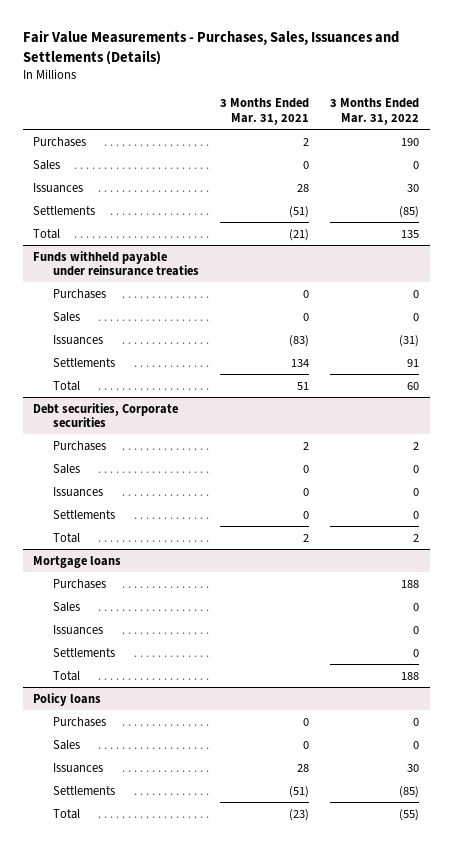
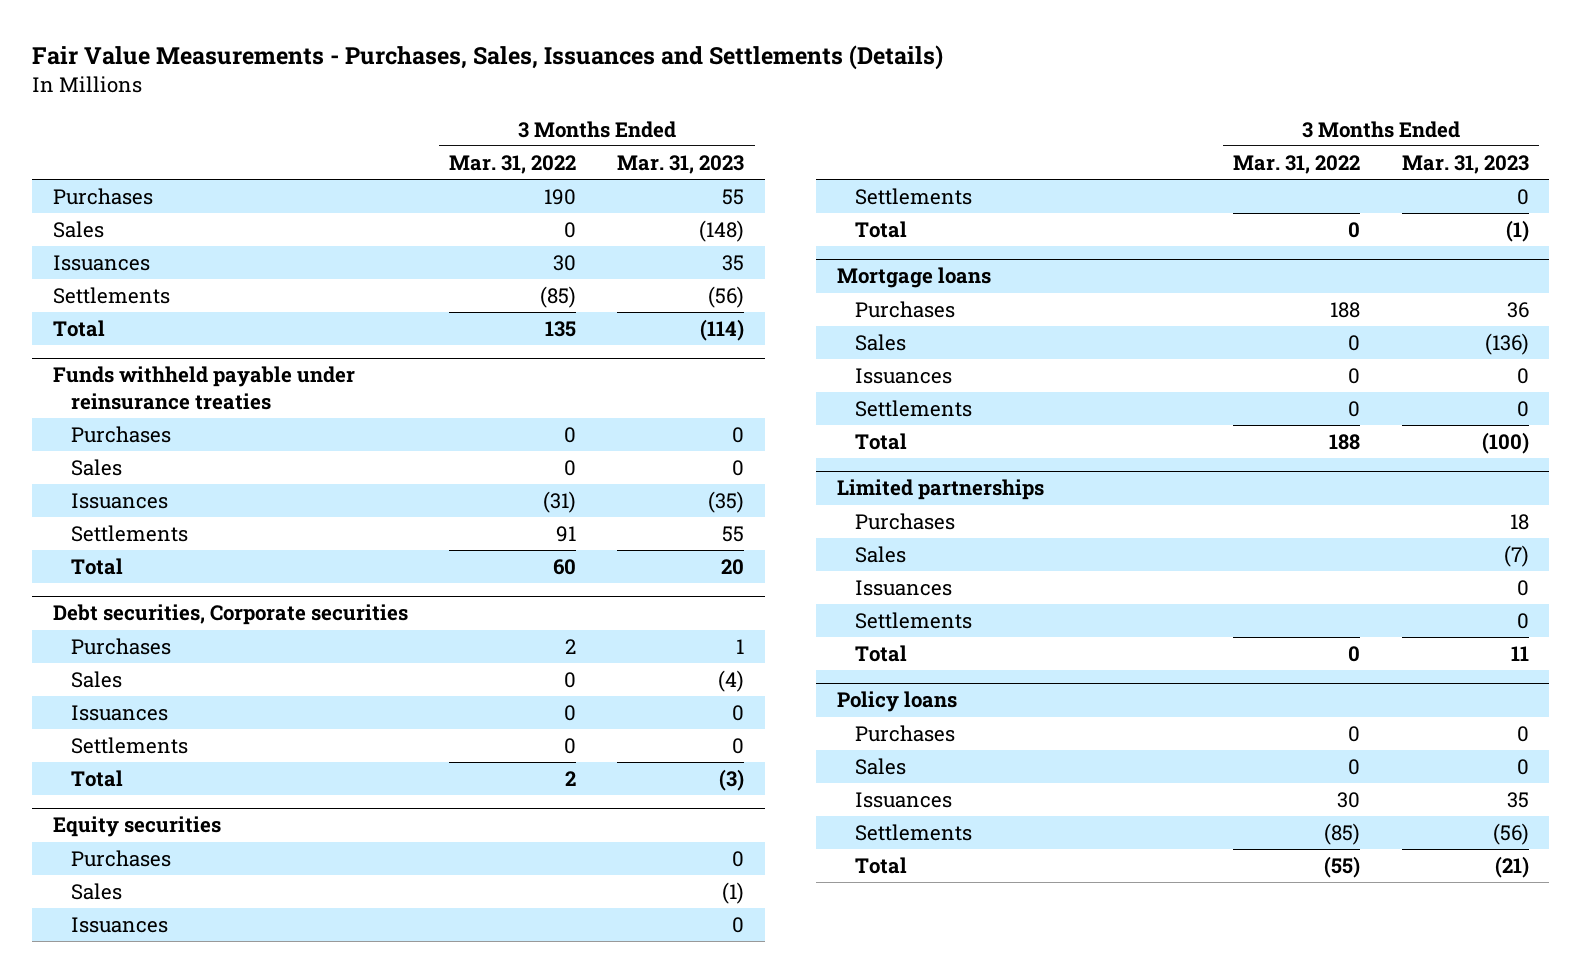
[219,98,309,125] 3 Months Ended Mar. 31, 2021 -> none
none -> [617,154,745,174] Mar. 31, 2023
none -> [52,816,221,838] Equity securities
none -> [71,850,172,868] Purchases
none -> [71,883,123,901] Sales
none -> [71,917,169,934] Issuances
none -> [855,188,973,206] Settlements
none -> [855,221,908,239] Total
none -> [837,479,1045,501] Limited partnerships
none -> [855,513,956,531] Purchases
none -> [855,546,907,564] Sales
none -> [855,580,953,597] Issuances
none -> [855,612,973,630] Settlements
none -> [855,645,908,663] Total

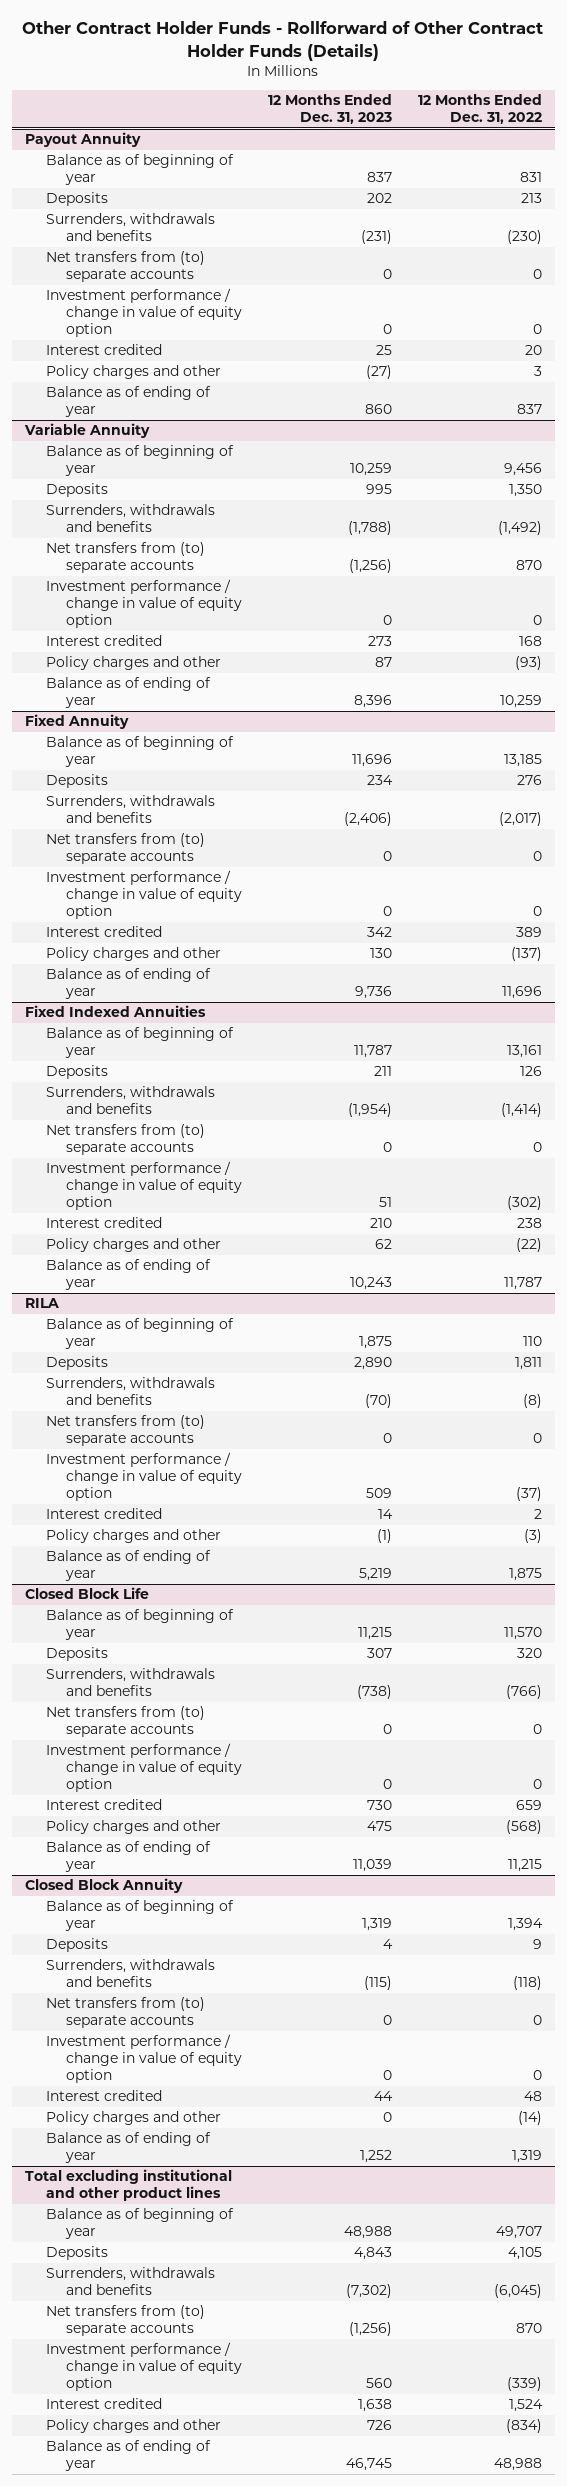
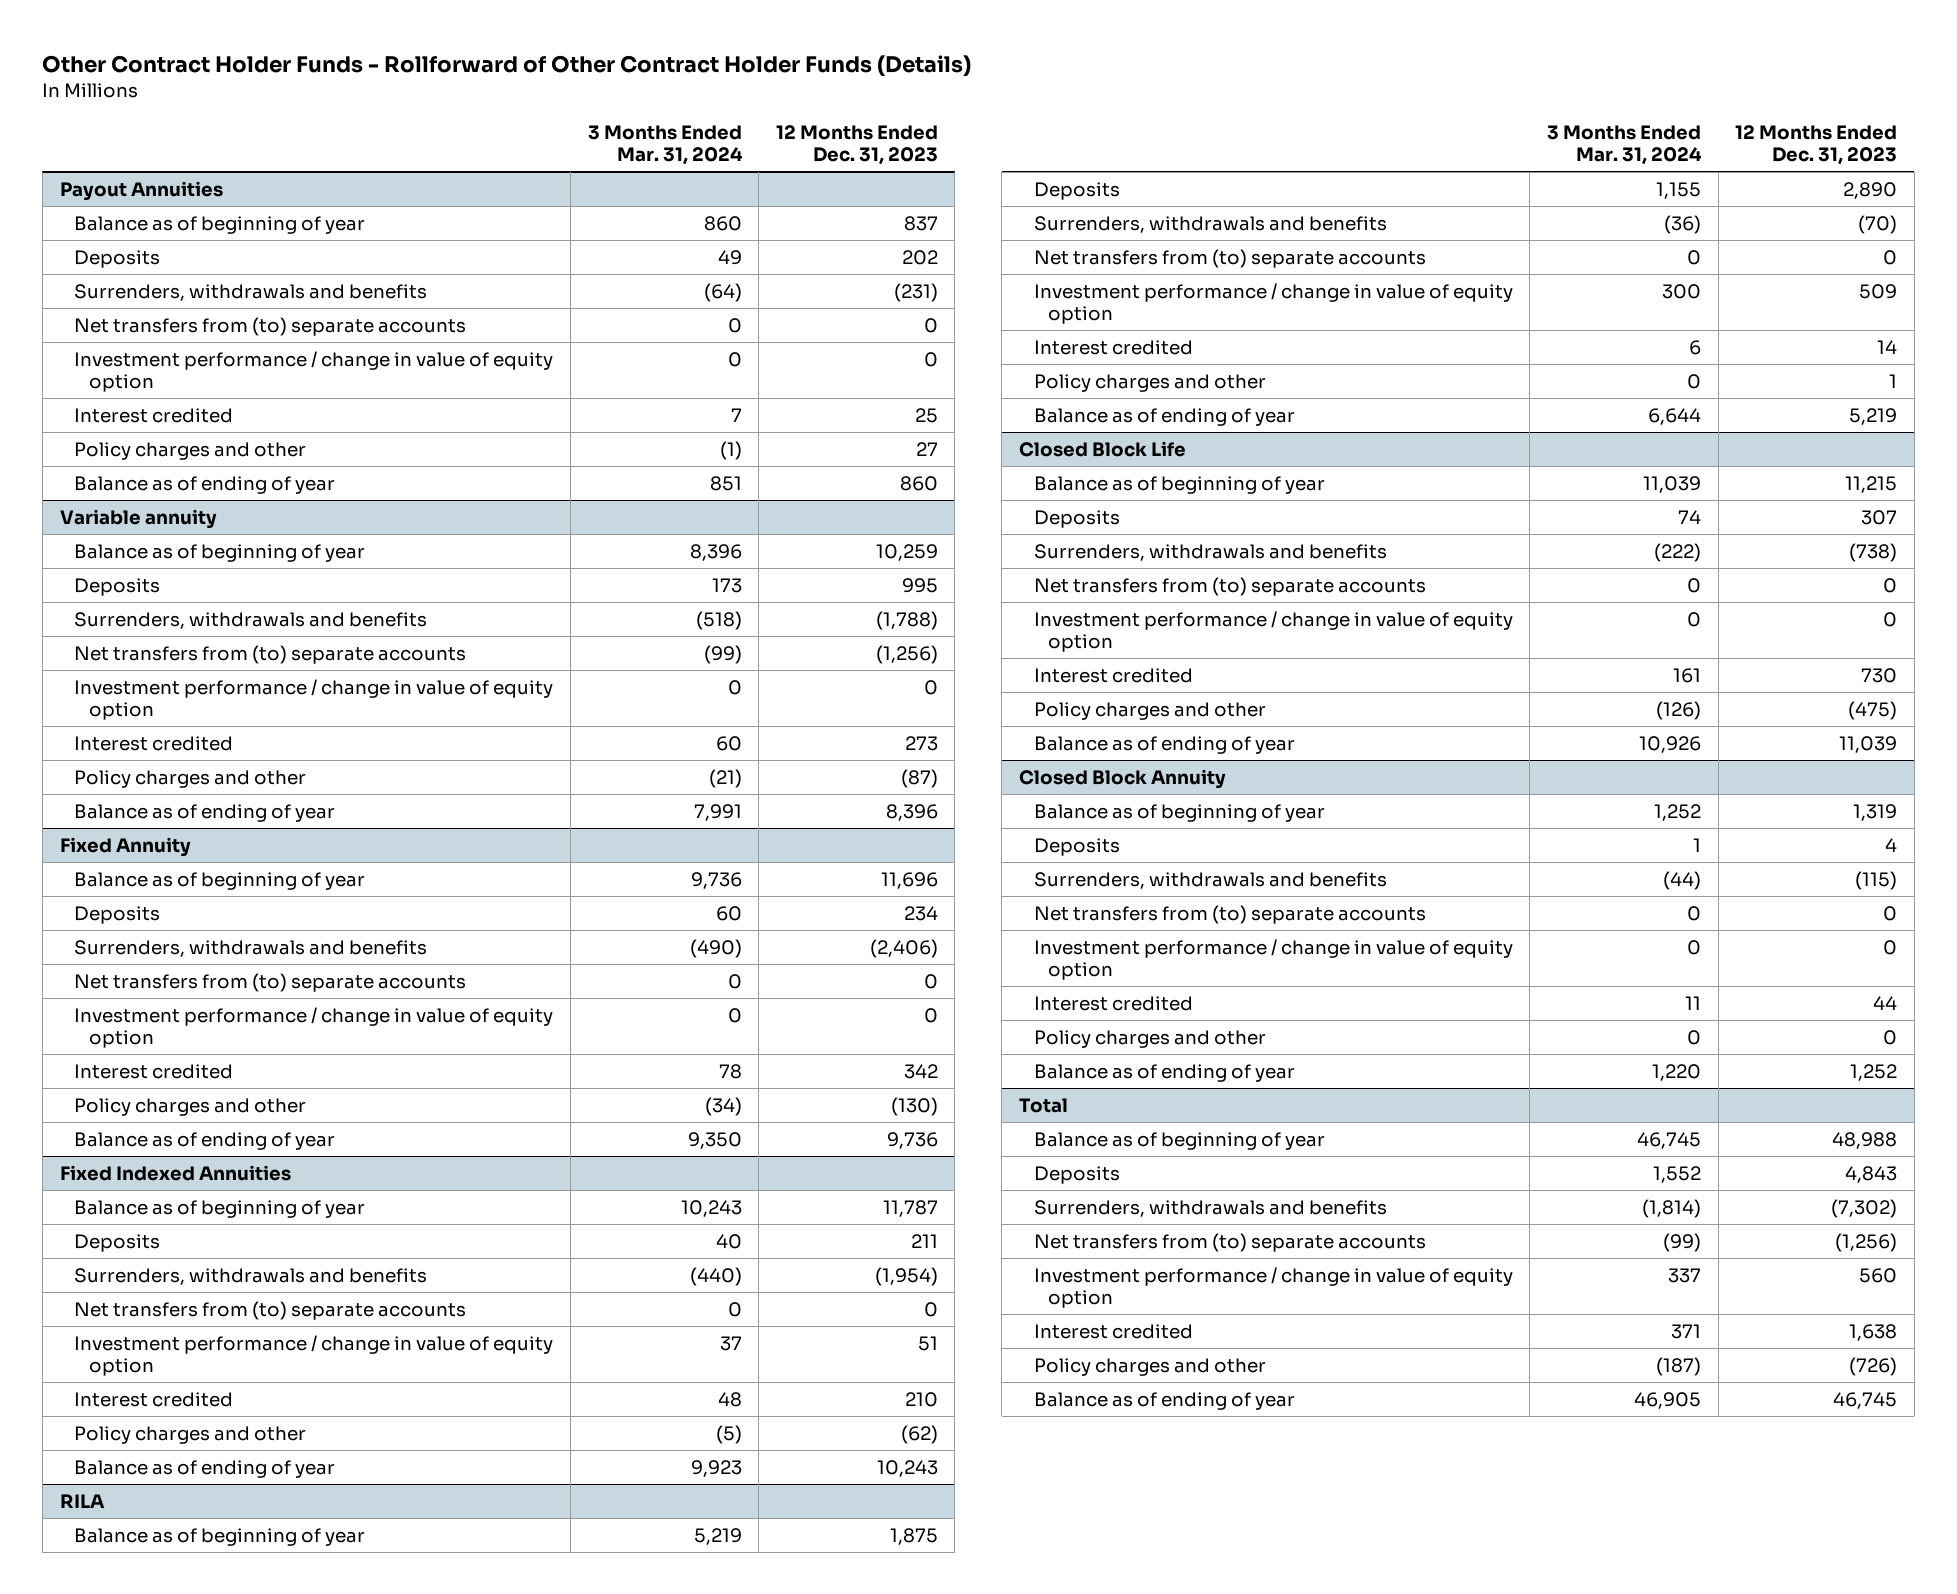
[417,94,542,125] 12 Months Ended Dec. 31, 2022 -> none
none -> [587,125,743,166] 3 Months Ended Mar. 31, 2024
[25,132,142,148] Payout Annuity -> [59,180,223,201] Payout Annuities
[365,365,392,380] (27) -> [915,441,938,456] 27
[24,423,151,439] Variable Annuity -> [59,508,217,529] Variable annuity
[374,657,392,668] 87 -> [900,768,938,788] (87)
[369,948,392,959] 130 -> [890,1096,938,1116] (130)
[374,1239,392,1250] 62 -> [900,1424,938,1444] (62)
[376,1529,392,1544] (1) -> [1889,373,1898,388] 1
[366,1821,392,1832] 475 -> [1848,700,1898,720] (475)
[25,2169,233,2202] Total excluding institutional and other product lines -> [1018,1097,1068,1113] Total
[366,2420,392,2431] 726 -> [1849,1356,1898,1376] (726)

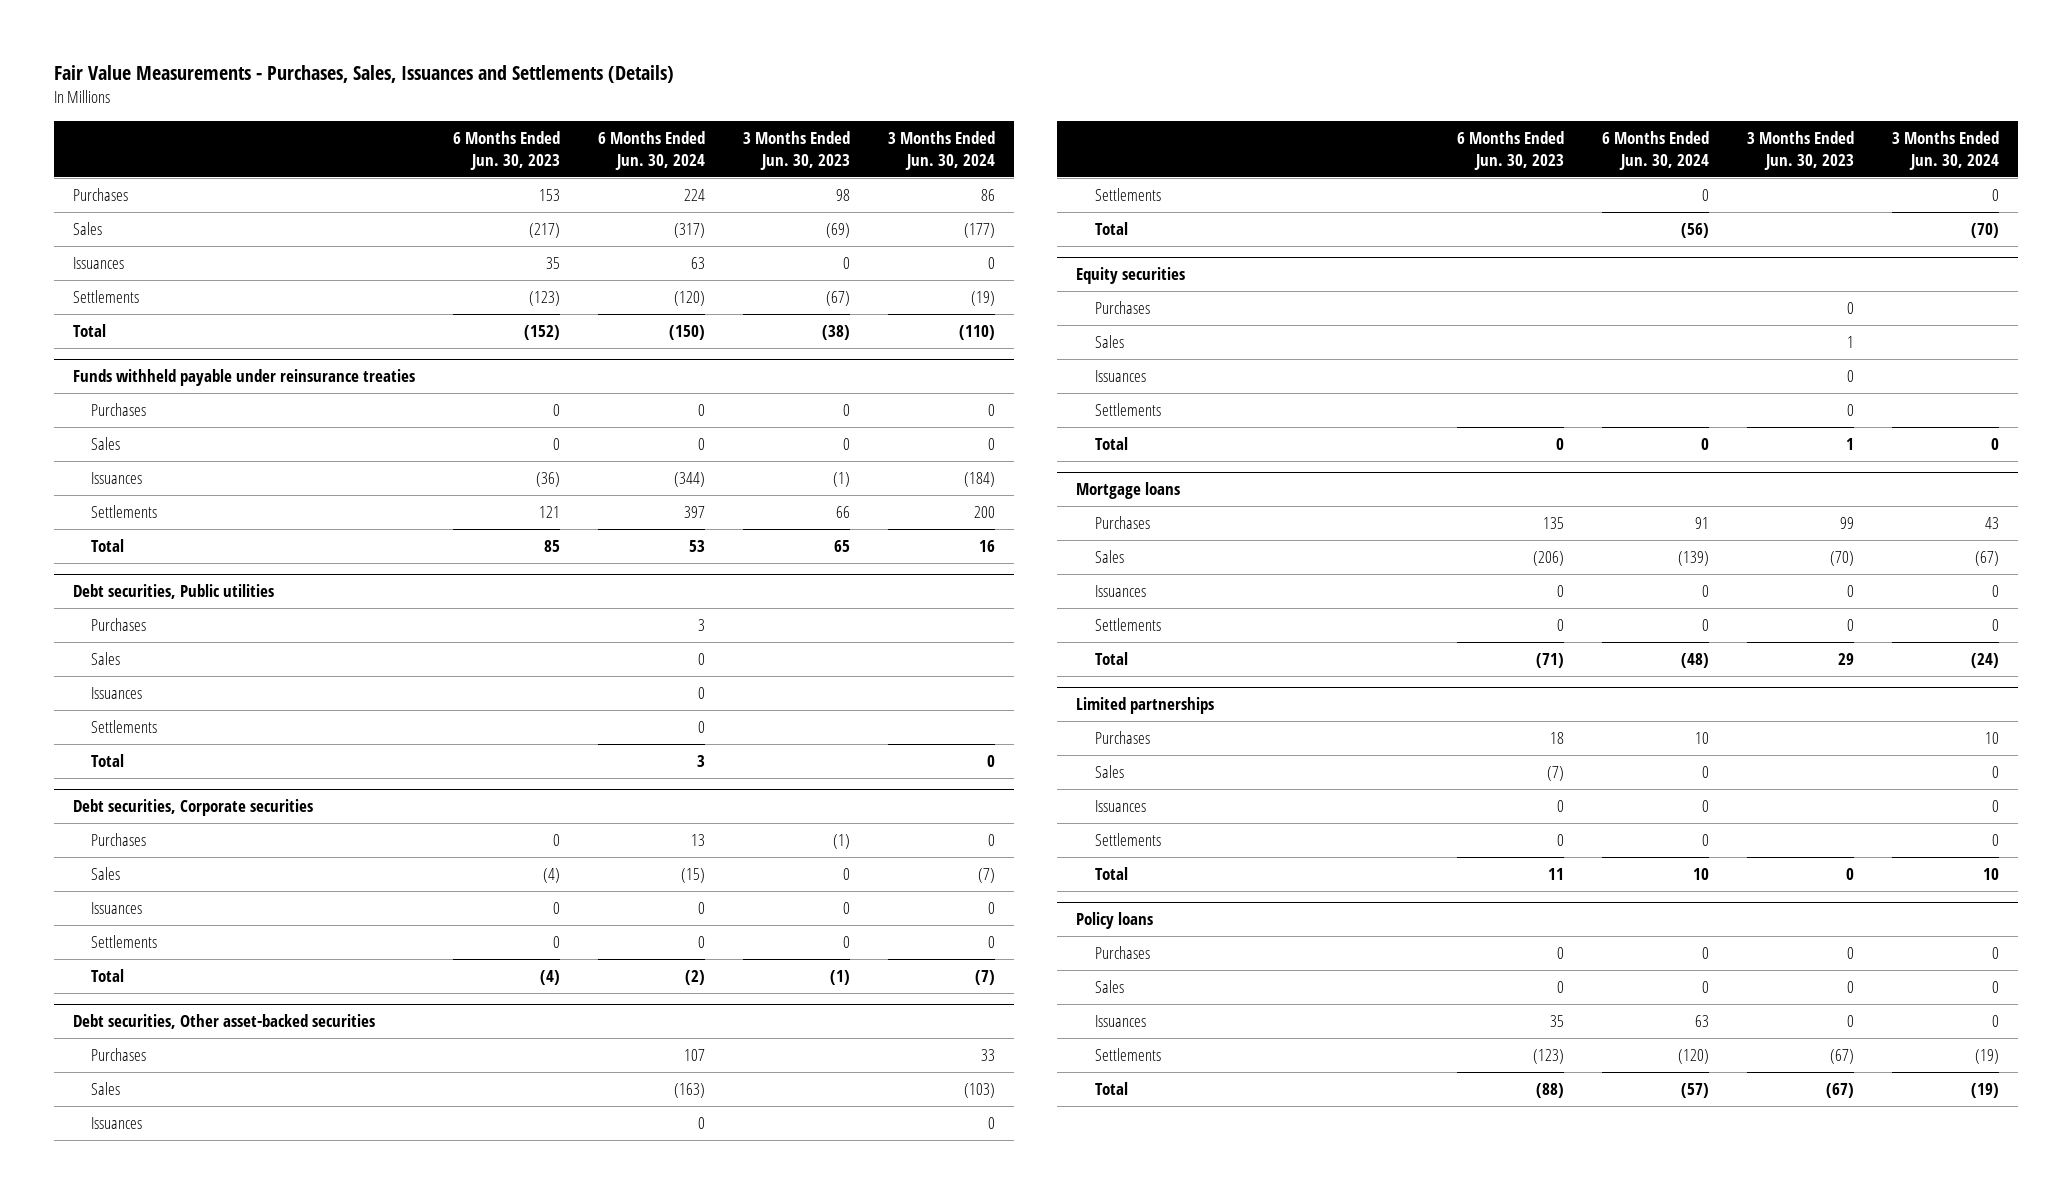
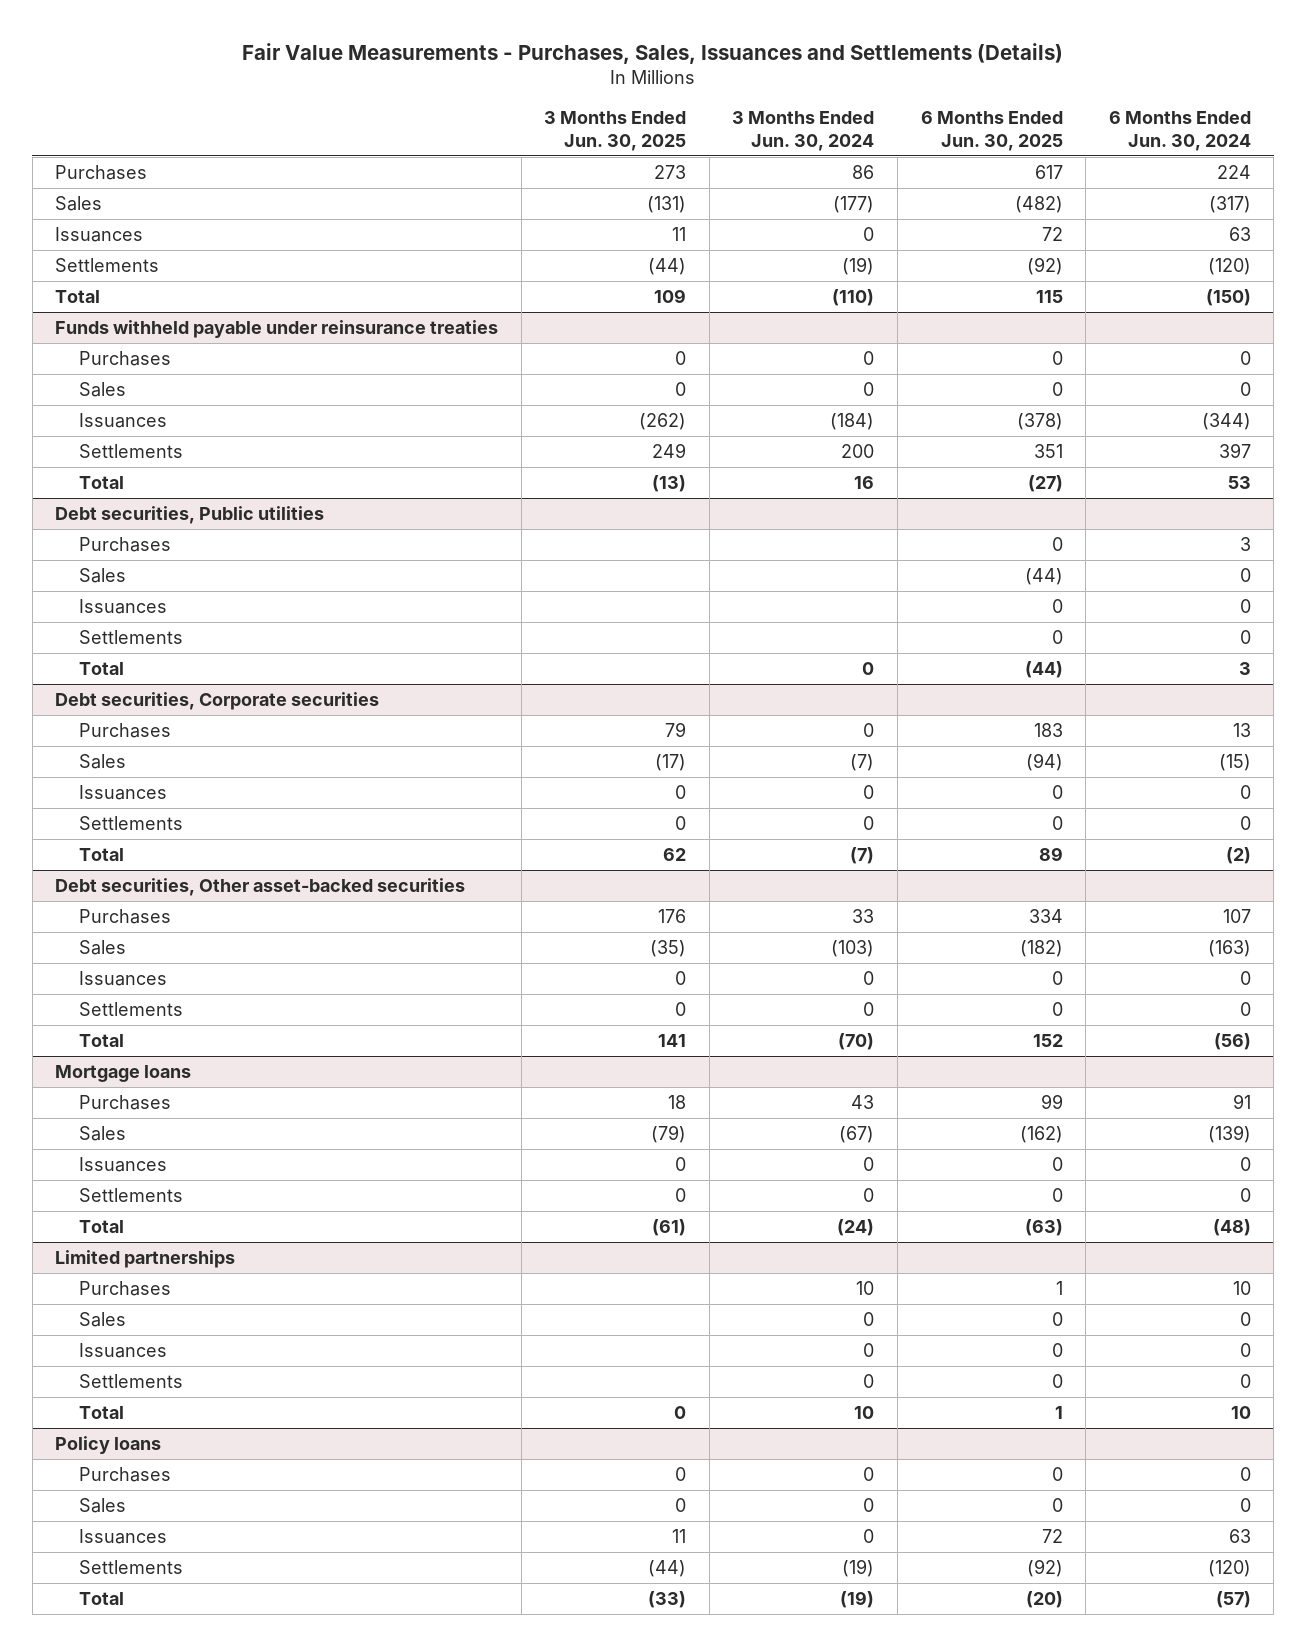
[452,130,560,170] 6 Months Ended Jun. 30, 2023 -> none
[743,130,851,170] 3 Months Ended Jun. 30, 2023 -> none
none -> [544,110,687,151] 3 Months Ended Jun. 30, 2025
none -> [920,110,1063,151] 6 Months Ended Jun. 30, 2025
[1076,267,1186,285] Equity securities -> none
[1095,300,1151,314] Purchases -> none
[1095,334,1125,348] Sales -> none
[1095,369,1147,382] Issuances -> none
[1095,402,1162,416] Settlements -> none
[1095,436,1129,450] Total -> none

